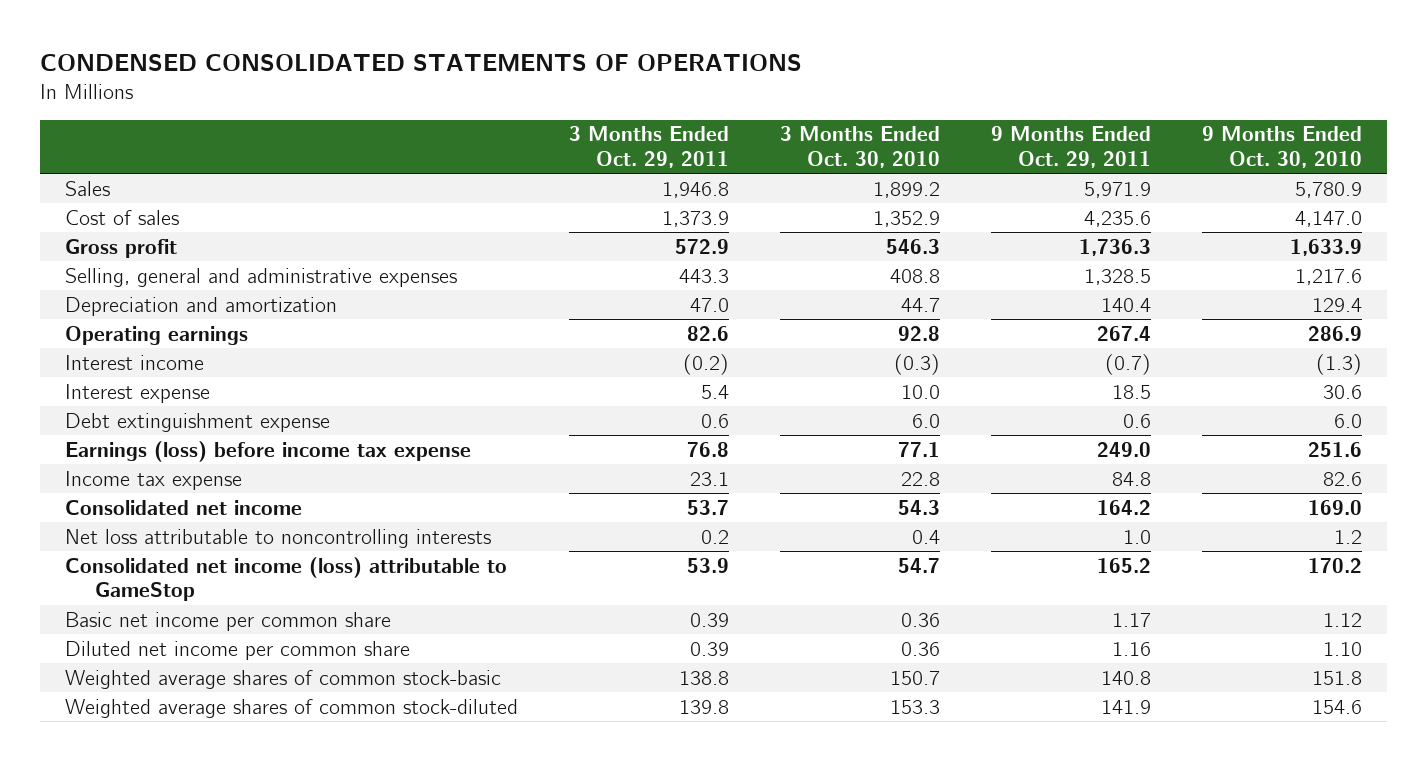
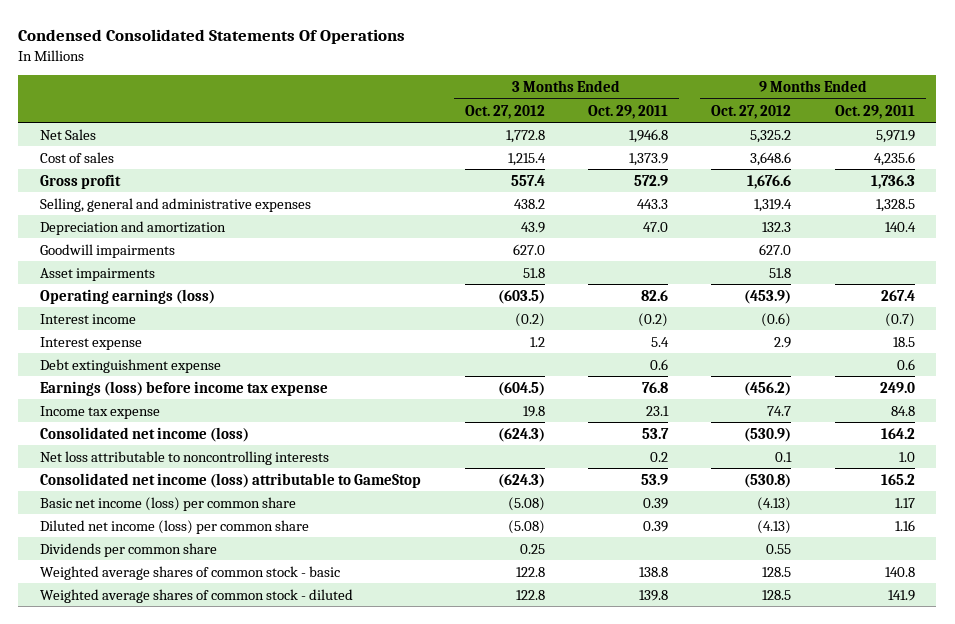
[39,54,802,73] CONDENSED CONSOLIDATED STATEMENTS OF OPERATIONS -> [18,29,406,45] Condensed Consolidated Statements Of Operations
[779,126,940,168] 3 Months Ended Oct. 30, 2010 -> none
[1201,126,1362,168] 9 Months Ended Oct. 30, 2010 -> none
none -> [464,104,545,119] Oct. 27, 2012
none -> [711,104,792,119] Oct. 27, 2012
[65,180,111,196] Sales -> [40,128,97,140] Net Sales
none -> [40,243,176,258] Goodwill impairments
none -> [40,267,156,281] Asset impairments
[65,325,249,345] Operating earnings -> [40,288,216,304] Operating earnings (loss)
[65,499,303,515] Consolidated net income -> [40,426,250,442] Consolidated net income (loss)
[65,611,392,631] Basic net income per common share -> [40,496,297,511] Basic net income (loss) per common share
[65,640,411,660] Diluted net income per common share -> [40,519,310,534] Diluted net income (loss) per common share
none -> [40,542,218,557] Dividends per common share
[65,669,502,689] Weighted average shares of common stock-basic -> [40,565,341,580] Weighted average shares of common stock - basic
[65,698,519,718] Weighted average shares of common stock-diluted -> [40,588,354,603] Weighted average shares of common stock - diluted

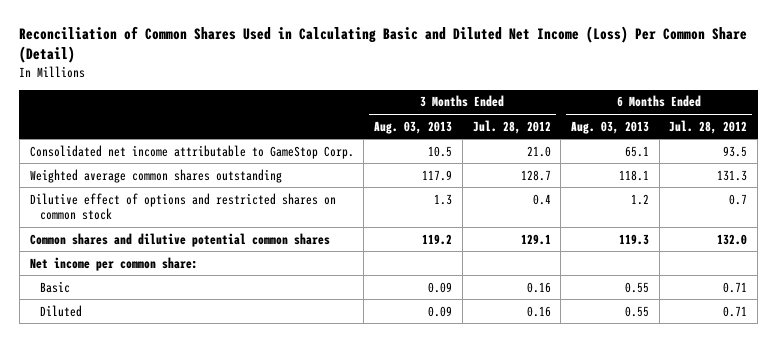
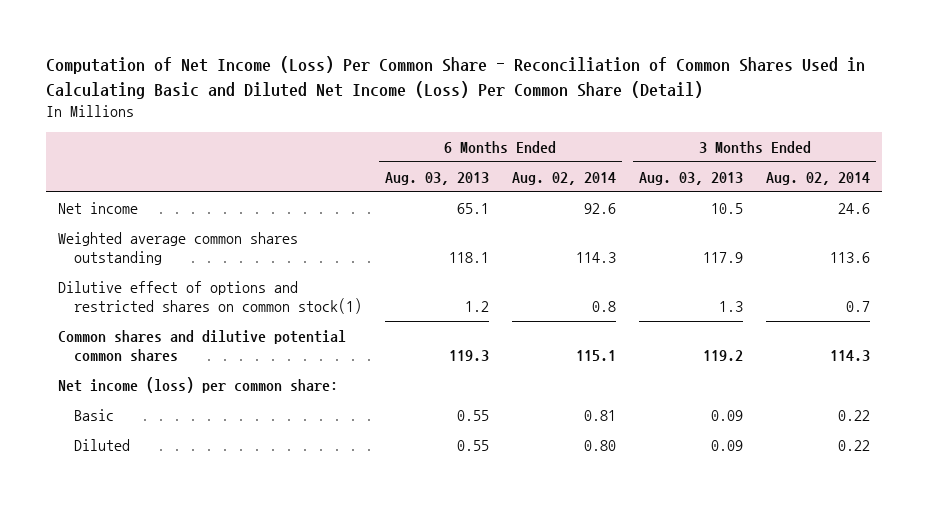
[19,26,748,64] Reconciliation of Common Shares Used in Calculating Basic and Diluted Net Income (Loss) Per Common Share (Detail) -> [45,56,865,99] Computation of Net Income (Loss) Per Common Share - Reconciliation of Common Shares Used in Calculating Basic and Diluted Net Income (Loss) Per Common Share (Detail)
[472,119,551,134] Jul. 28, 2012 -> none
[669,119,748,134] Jul. 28, 2012 -> none
none -> [511,171,616,185] Aug. 02, 2014
none -> [766,171,871,185] Aug. 02, 2014
[29,144,354,159] Consolidated net income attributable to GameStop Corp. -> [57,202,138,215] Net income
[29,192,336,221] Dilutive effect of options and restricted shares on common stock -> [57,281,362,315] Dilutive effect of options and restricted shares on common stock(1)
[29,256,198,271] Net income per common share: -> [57,377,338,394] Net income (loss) per common share:

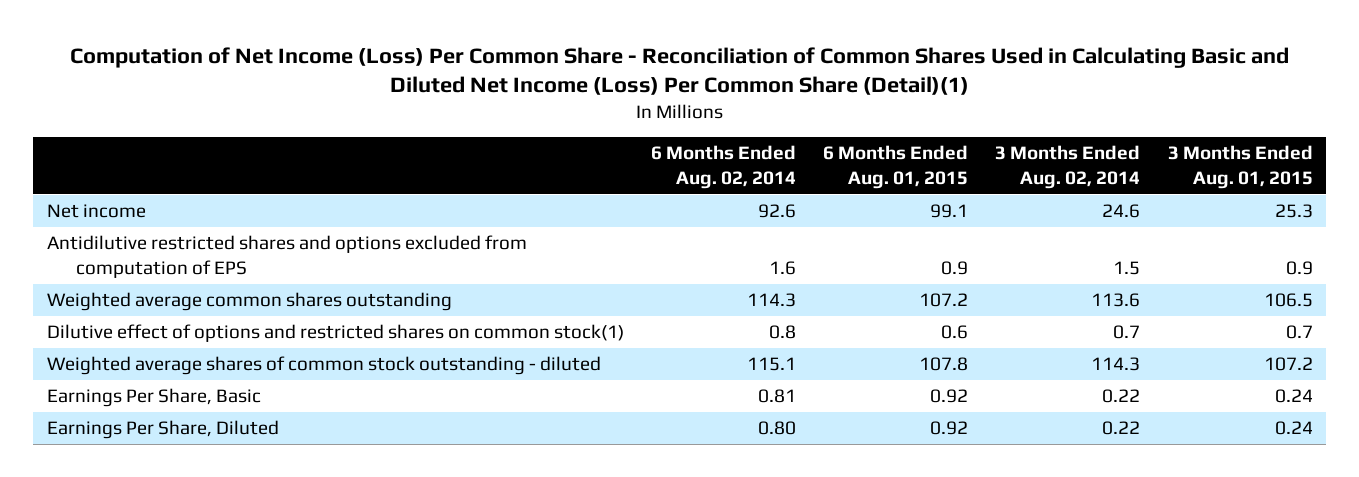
[45,56,865,99] Computation of Net Income (Loss) Per Common Share - Reconciliation of Common Shares Used in Calculating Basic and Diluted Net Income (Loss) Per Common Share (Detail) -> [69,46,1289,96] Computation of Net Income (Loss) Per Common Share - Reconciliation of Common Shares Used in Calculating Basic and Diluted Net Income (Loss) Per Common Share (Detail)(1)
[384,171,489,185] Aug. 03, 2013 -> none
[639,171,744,185] Aug. 03, 2013 -> none
none -> [823,145,969,189] 6 Months Ended Aug. 01, 2015
none -> [1167,145,1313,189] 3 Months Ended Aug. 01, 2015
none -> [46,235,527,278] Antidilutive restricted shares and options excluded from computation of EPS
[57,377,338,394] Net income (loss) per common share: -> none
[57,330,346,363] Common shares and dilutive potential common shares -> [46,356,601,376] Weighted average shares of common stock outstanding - diluted
[73,409,114,422] Basic -> [46,388,261,408] Earnings Per Share, Basic
[73,439,130,452] Diluted -> [46,420,279,440] Earnings Per Share, Diluted

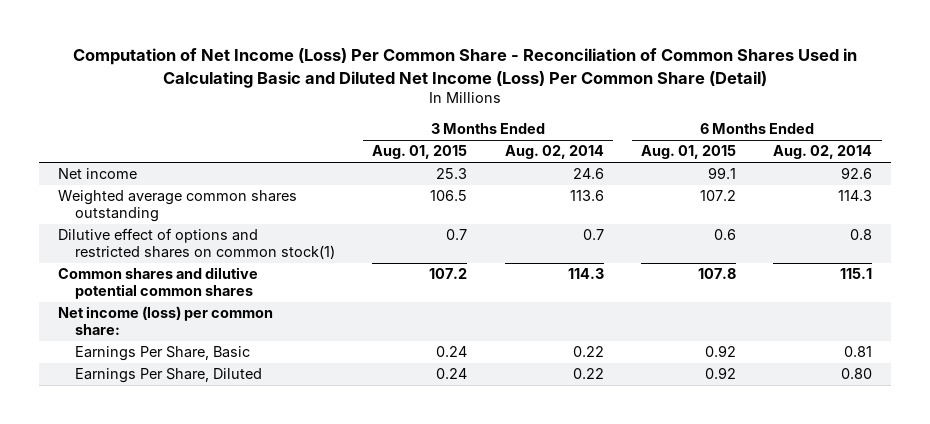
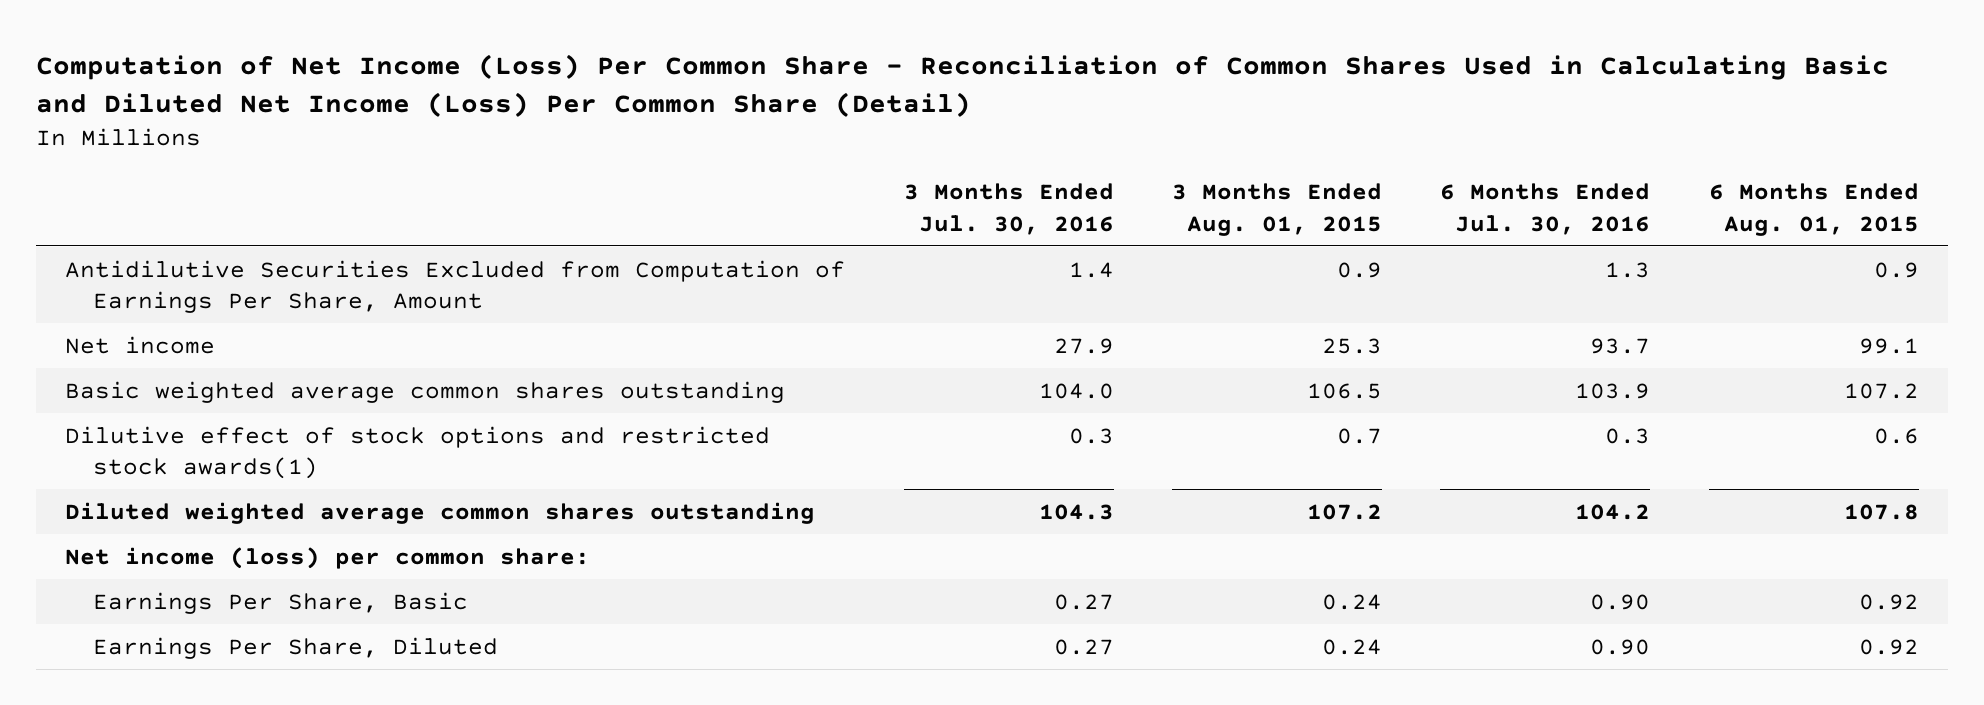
[504,145,604,160] Aug. 02, 2014 -> none
[773,145,873,160] Aug. 02, 2014 -> none
none -> [903,183,1114,235] 3 Months Ended Jul. 30, 2016
none -> [1440,183,1651,235] 6 Months Ended Jul. 30, 2016
none -> [65,259,846,314] Antidilutive Securities Excluded from Computation of Earnings Per Share, Amount
[57,190,297,223] Weighted average common shares outstanding -> [65,380,786,403] Basic weighted average common shares outstanding
[57,228,335,260] Dilutive effect of options and restricted shares on common stock(1) -> [65,425,771,480] Dilutive effect of stock options and restricted stock awards(1)
[57,267,258,300] Common shares and dilutive potential common shares -> [65,501,816,524] Diluted weighted average common shares outstanding

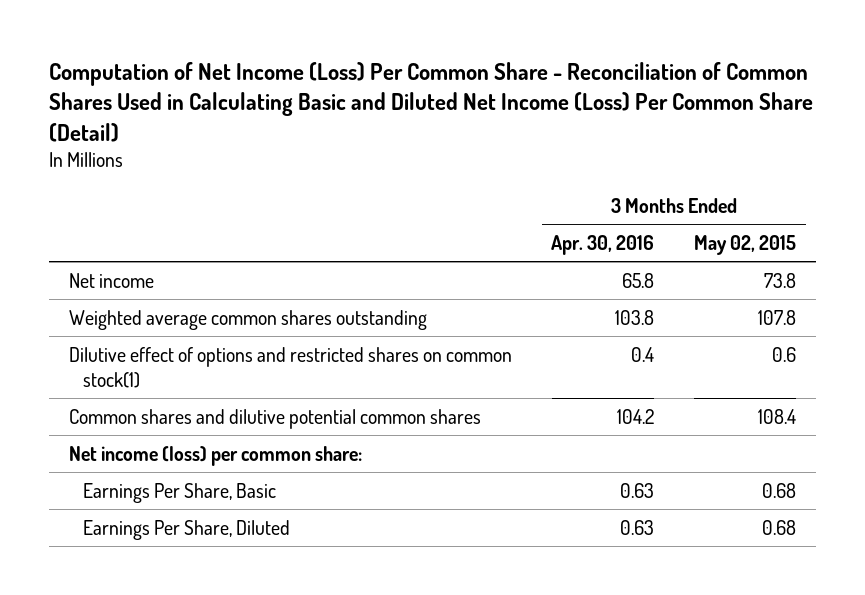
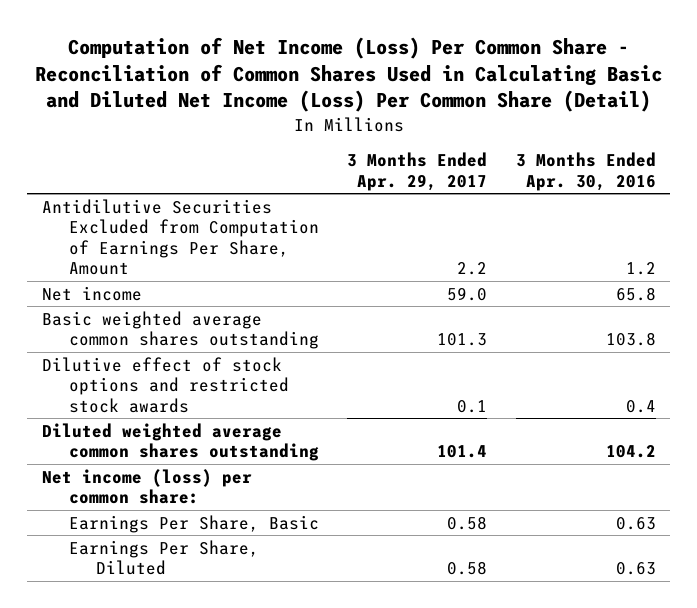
[693,234,796,255] May 02, 2015 -> none
none -> [347,152,488,191] 3 Months Ended Apr. 29, 2017
none -> [41,198,319,276] Antidilutive Securities Excluded from Computation of Earnings Per Share, Amount
[69,309,428,330] Weighted average common shares outstanding -> [41,310,319,350] Basic weighted average common shares outstanding
[69,346,513,388] Dilutive effect of options and restricted shares on common stock(1) -> [41,356,289,413] Dilutive effect of stock options and restricted stock awards
[69,408,482,429] Common shares and dilutive potential common shares -> [41,422,319,462] Diluted weighted average common shares outstanding

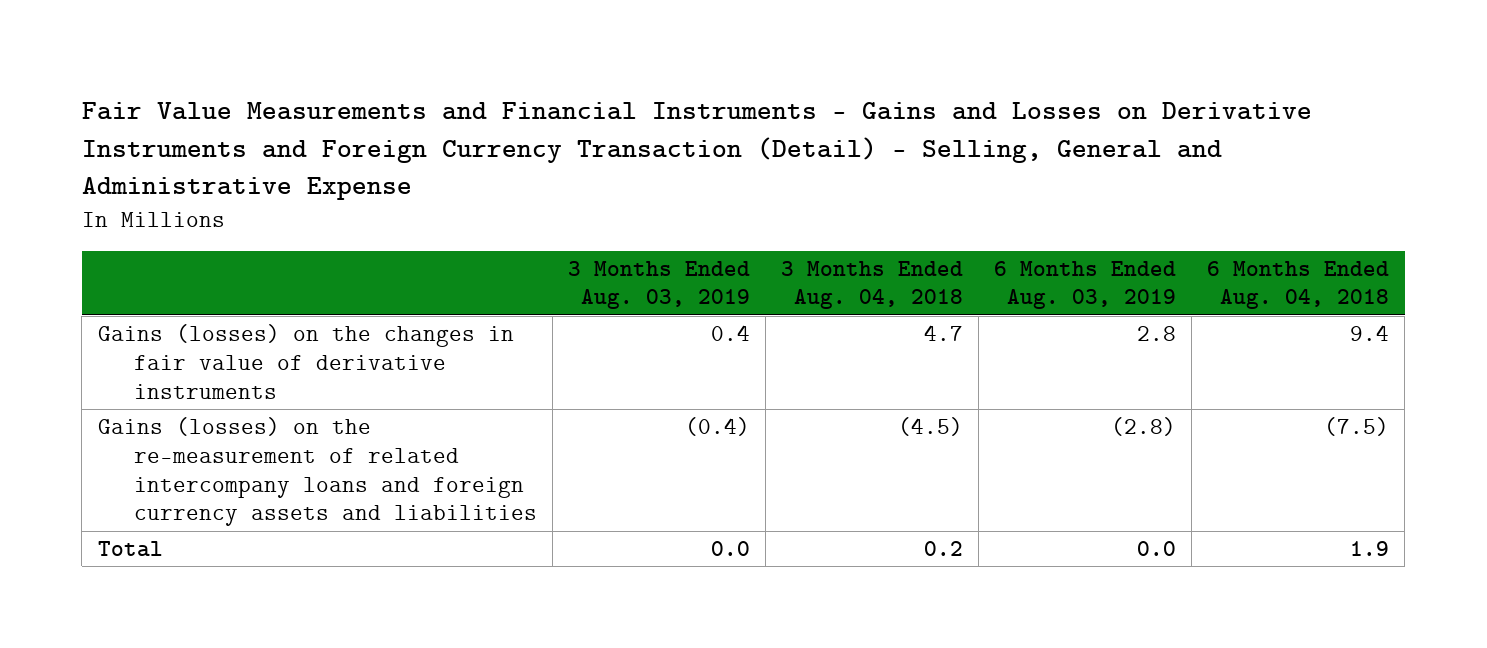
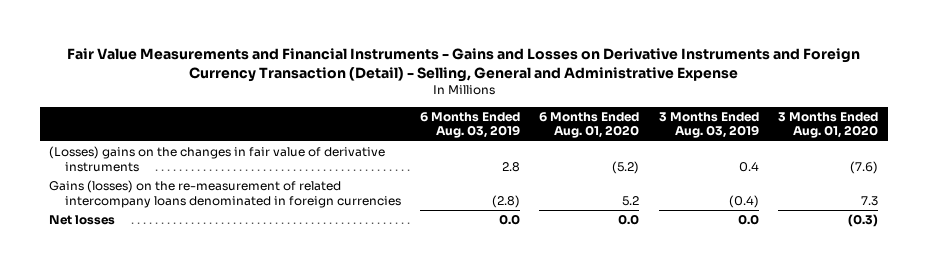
[780,260,963,310] 3 Months Ended Aug. 04, 2018 -> none
[1207,260,1390,310] 6 Months Ended Aug. 04, 2018 -> none
none -> [539,112,640,139] 6 Months Ended Aug. 01, 2020
none -> [777,112,878,139] 3 Months Ended Aug. 01, 2020
[97,323,514,399] Gains (losses) on the changes in fair value of derivative instruments -> [49,146,386,172] (Losses) gains on the changes in fair value of derivative instruments
[97,416,537,527] Gains (losses) on the re-measurement of related intercompany loans and foreign currency assets and liabilities -> [49,180,401,208] Gains (losses) on the re-measurement of related intercompany loans denominated in foreign currencies
[97,540,163,557] Total -> [49,215,116,226] Net losses

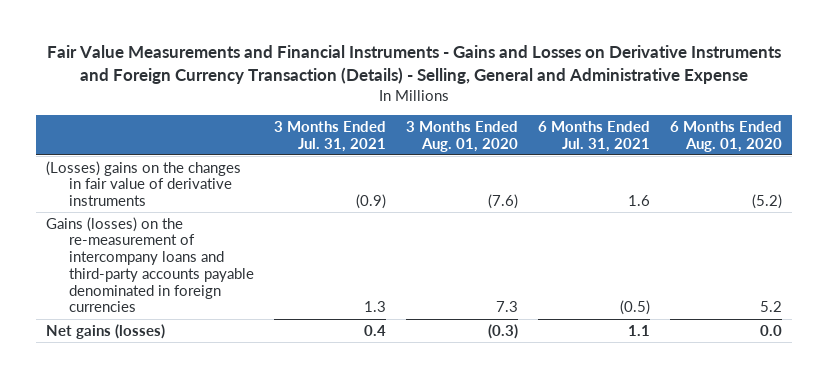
[66,47,860,82] Fair Value Measurements and Financial Instruments - Gains and Losses on Derivative Instruments and Foreign Currency Transaction (Detail) - Selling, General and Administrative Expense -> [46,45,781,84] Fair Value Measurements and Financial Instruments - Gains and Losses on Derivative Instruments and Foreign Currency Transaction (Details) - Selling, General and Administrative Expense
[420,112,521,139] 6 Months Ended Aug. 03, 2019 -> none
[658,112,759,139] 3 Months Ended Aug. 03, 2019 -> none
none -> [273,120,386,152] 3 Months Ended Jul. 31, 2021
none -> [537,120,650,152] 6 Months Ended Jul. 31, 2021
[49,180,401,208] Gains (losses) on the re-measurement of related intercompany loans denominated in foreign currencies -> [45,216,254,313] Gains (losses) on the re-measurement of intercompany loans and third-party accounts payable denominated in foreign currencies
[49,215,116,226] Net losses -> [45,323,165,339] Net gains (losses)

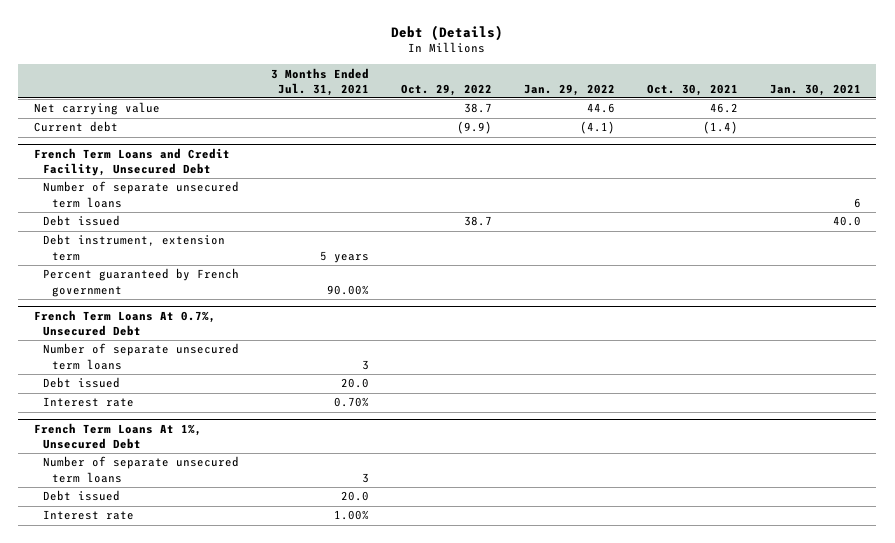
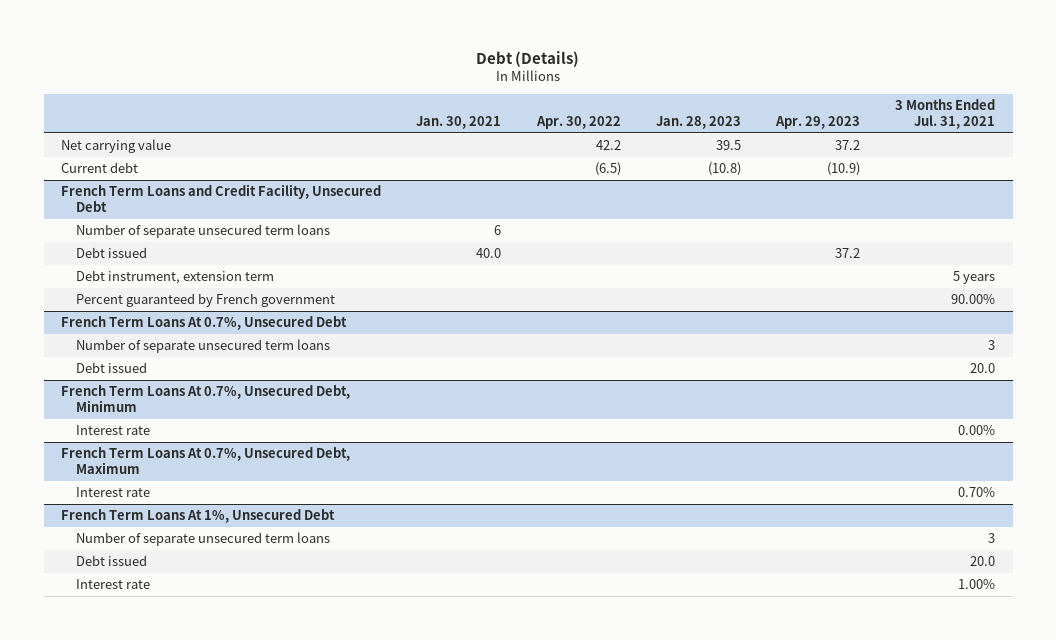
[400,83,492,96] Oct. 29, 2022 -> none
[523,83,615,96] Jan. 29, 2022 -> none
[646,83,738,96] Oct. 30, 2021 -> none
none -> [535,115,621,129] Apr. 30, 2022
none -> [655,115,741,129] Jan. 28, 2023
none -> [774,115,860,129] Apr. 29, 2023
none -> [61,385,351,413] French Term Loans At 0.7%, Unsecured Debt, Minimum
none -> [75,425,150,436] Interest rate
none -> [61,447,351,475] French Term Loans At 0.7%, Unsecured Debt, Maximum

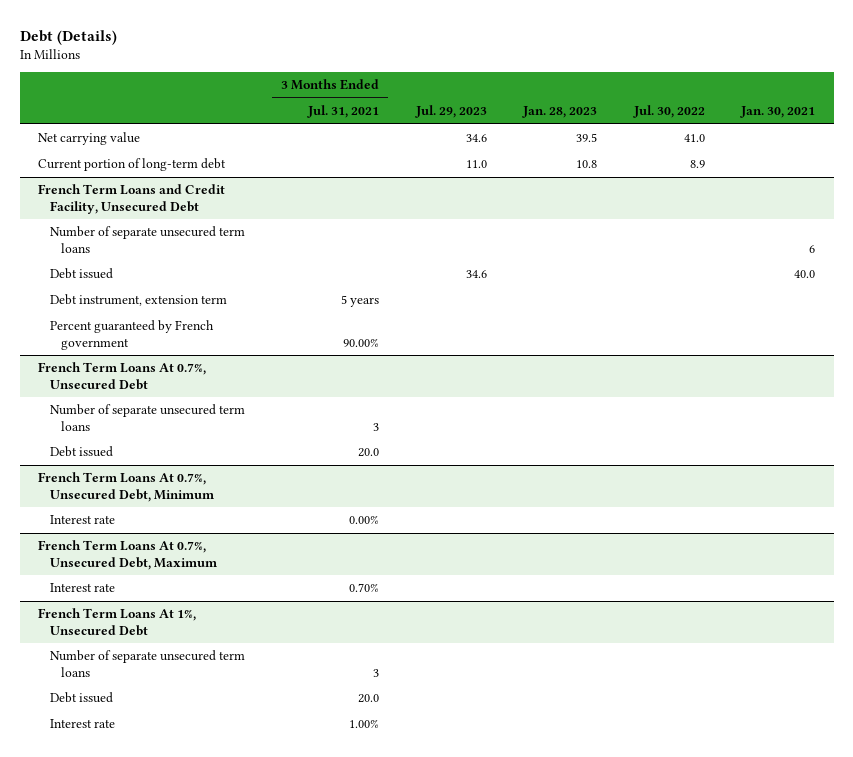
[535,115,621,129] Apr. 30, 2022 -> none
[774,115,860,129] Apr. 29, 2023 -> none
none -> [414,105,487,119] Jul. 29, 2023
none -> [632,105,705,119] Jul. 30, 2022
[61,162,139,174] Current debt -> [38,158,227,172] Current portion of long-term debt
[707,162,741,177] (10.8) -> [576,160,598,169] 10.8

